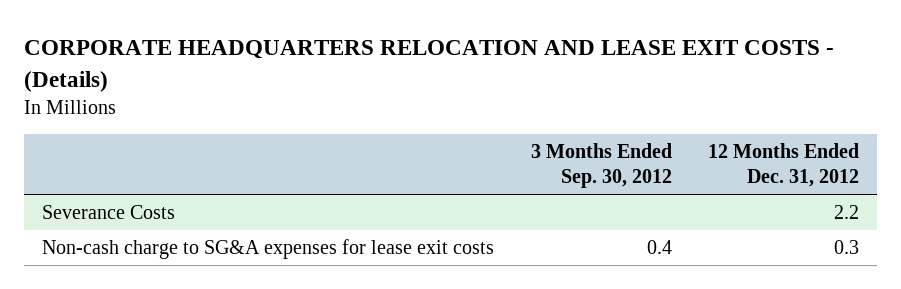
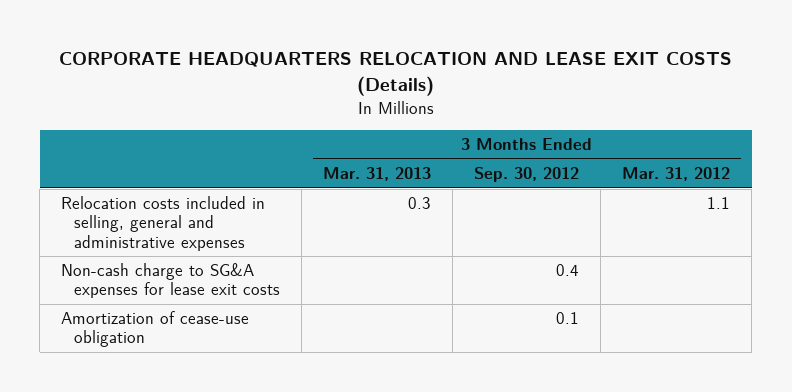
[23,40,834,92] CORPORATE HEADQUARTERS RELOCATION AND LEASE EXIT COSTS - (Details) -> [58,51,732,97] CORPORATE HEADQUARTERS RELOCATION AND LEASE EXIT COSTS (Details)
[707,143,859,188] 12 Months Ended Dec. 31, 2012 -> none
none -> [323,167,432,182] Mar. 31, 2013
none -> [622,167,731,182] Mar. 31, 2012
[42,205,176,220] Severance Costs -> [61,196,266,251] Relocation costs included in selling, general and administrative expenses
none -> [61,311,250,348] Amortization of cease-use obligation

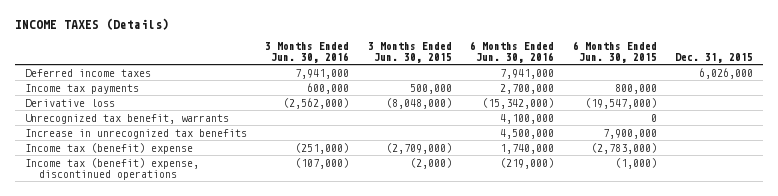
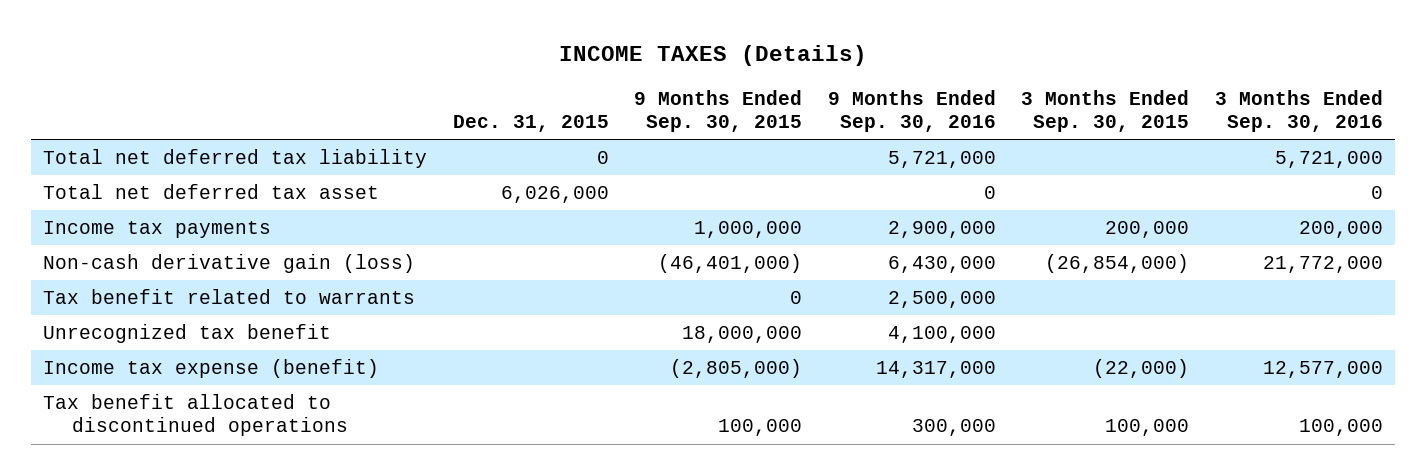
[265,41,350,63] 3 Months Ended Jun. 30, 2016 -> none
[367,41,452,63] 3 Months Ended Jun. 30, 2015 -> none
[470,40,555,63] 6 Months Ended Jun. 30, 2016 -> none
[572,40,657,63] 6 Months Ended Jun. 30, 2015 -> none
none -> [634,89,803,133] 9 Months Ended Sep. 30, 2015
none -> [827,89,996,133] 9 Months Ended Sep. 30, 2016
none -> [1021,89,1190,133] 3 Months Ended Sep. 30, 2015
none -> [1214,89,1383,133] 3 Months Ended Sep. 30, 2016
none -> [43,149,428,169] Total net deferred tax liability
[24,68,151,77] Deferred income taxes -> [43,184,380,200] Total net deferred tax asset
[24,98,115,107] Derivative loss -> [43,254,416,274] Non-cash derivative gain (loss)
[24,113,229,124] Unrecognized tax benefit, warrants -> [43,289,416,305] Tax benefit related to warrants
[24,128,247,139] Increase in unrecognized tax benefits -> [43,324,332,344] Unrecognized tax benefit
[24,142,193,154] Income tax (benefit) expense -> [43,359,380,379] Income tax expense (benefit)
[24,157,199,180] Income tax (benefit) expense, discontinued operations -> [43,394,348,437] Tax benefit allocated to discontinued operations

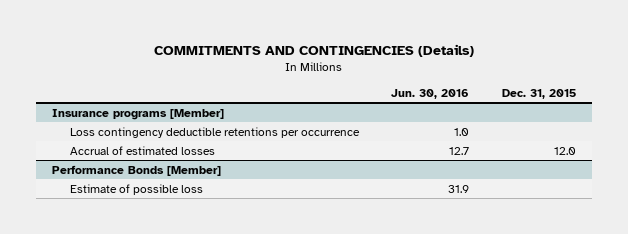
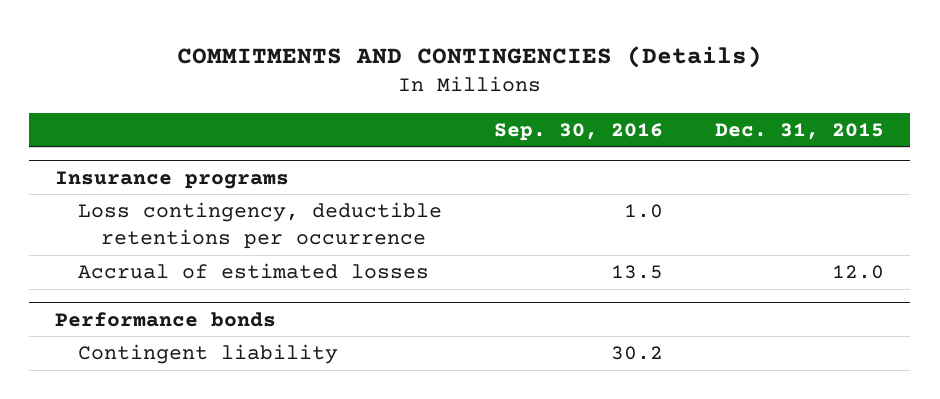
[391,88,470,99] Jun. 30, 2016 -> none
none -> [494,122,664,141] Sep. 30, 2016
[52,108,225,120] Insurance programs [Member] -> [55,170,290,189] Insurance programs
[69,126,360,138] Loss contingency deductible retentions per occurrence -> [78,201,443,250] Loss contingency, deductible retentions per occurrence
[52,164,222,176] Performance Bonds [Member] -> [55,311,277,327] Performance bonds
[69,183,203,195] Estimate of possible loss -> [78,343,339,364] Contingent liability

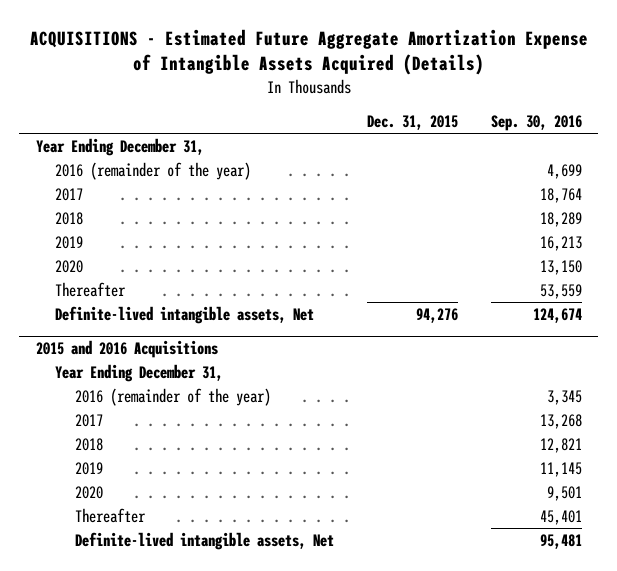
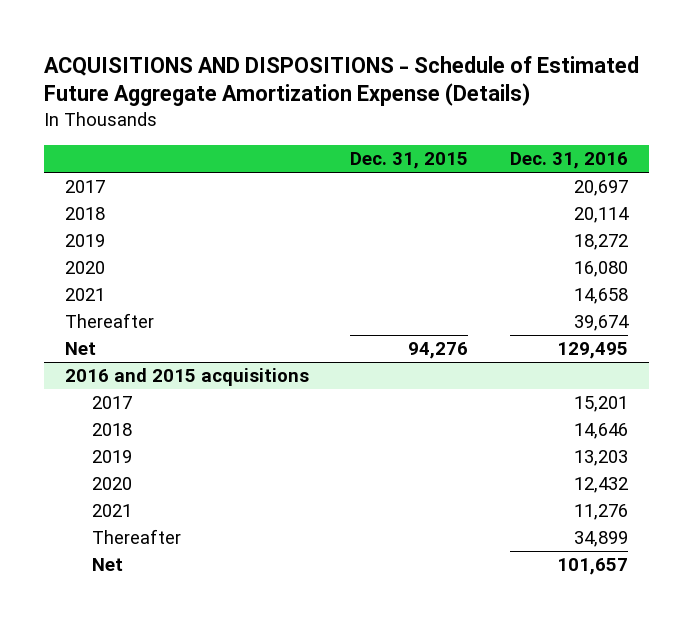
[29,28,588,76] ACQUISITIONS - Estimated Future Aggregate Amortization Expense of Intangible Assets Acquired (Details) -> [43,55,639,107] ACQUISITIONS AND DISPOSITIONS - Schedule of Estimated Future Aggregate Amortization Expense (Details)
[490,115,582,132] Sep. 30, 2016 -> none
none -> [509,152,628,170] Dec. 31, 2016
[35,137,204,156] Year Ending December 31, -> none
[55,161,252,180] 2016 (remainder of the year) -> none
none -> [64,288,105,302] 2021
[55,363,224,382] Year Ending December 31, -> none
[74,387,271,406] 2016 (remainder of the year) -> none
[55,305,315,324] Definite-lived intangible assets, Net -> [64,342,96,356] Net
[35,339,218,358] 2015 and 2016 Acquisitions -> [64,368,309,387] 2016 and 2015 acquisitions
none -> [91,504,132,518] 2021
[74,531,334,550] Definite-lived intangible assets, Net -> [91,558,123,572] Net

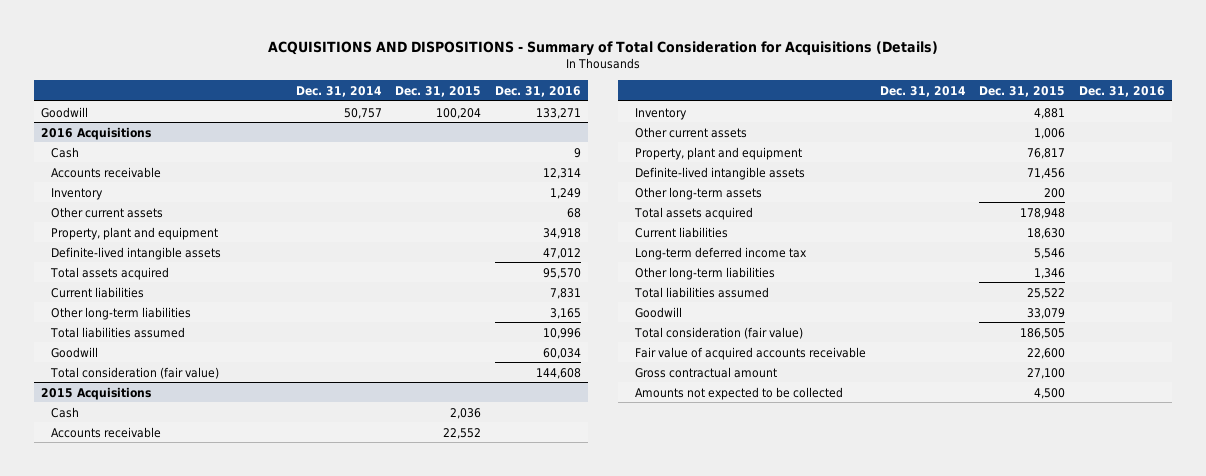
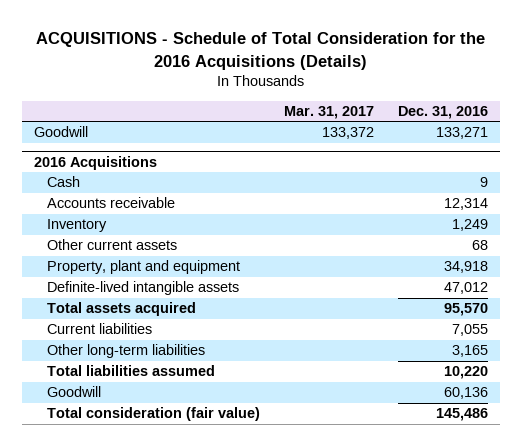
[267,41,938,57] ACQUISITIONS AND DISPOSITIONS - Summary of Total Consideration for Acquisitions (Details) -> [35,32,485,70] ACQUISITIONS - Schedule of Total Consideration for the 2016 Acquisitions (Details)
[295,85,382,97] Dec. 31, 2014 -> none
[395,85,482,97] Dec. 31, 2015 -> none
none -> [284,105,375,119] Mar. 31, 2017
[550,287,582,299] 7,831 -> [452,324,489,337] 7,055
[40,386,151,400] 2015 Acquisitions -> none
[51,406,80,418] Cash -> none
[51,426,162,438] Accounts receivable -> none
[634,107,687,120] Inventory -> none
[634,126,747,138] Other current assets -> none
[634,146,802,160] Property, plant and equipment -> none
[634,166,805,180] Definite-lived intangible assets -> none
[634,186,762,200] Other long-term assets -> none
[633,206,753,220] Total assets acquired -> none
[634,226,728,238] Current liabilities -> none
[634,246,807,260] Long-term deferred income tax -> none
[634,266,775,280] Other long-term liabilities -> none
[633,286,769,298] Total liabilities assumed -> none
[634,306,682,318] Goodwill -> none
[633,326,803,339] Total consideration (fair value) -> none
[634,346,866,360] Fair value of acquired accounts receivable -> none
[634,366,777,378] Gross contractual amount -> none
[634,386,843,400] Amounts not expected to be collected -> none
[543,327,582,339] 10,996 -> [444,366,489,380] 10,220
[543,347,582,359] 60,034 -> [444,387,489,400] 60,136
[536,367,582,379] 144,608 -> [436,408,489,422] 145,486

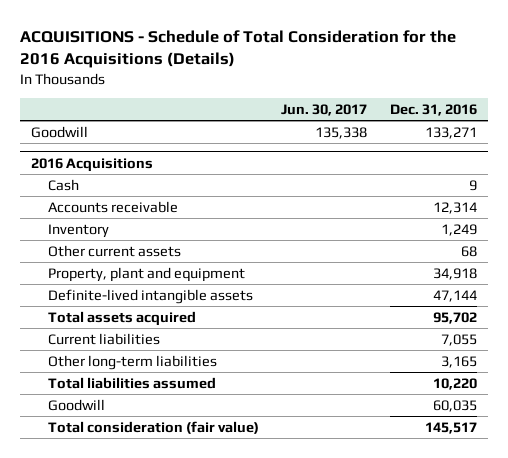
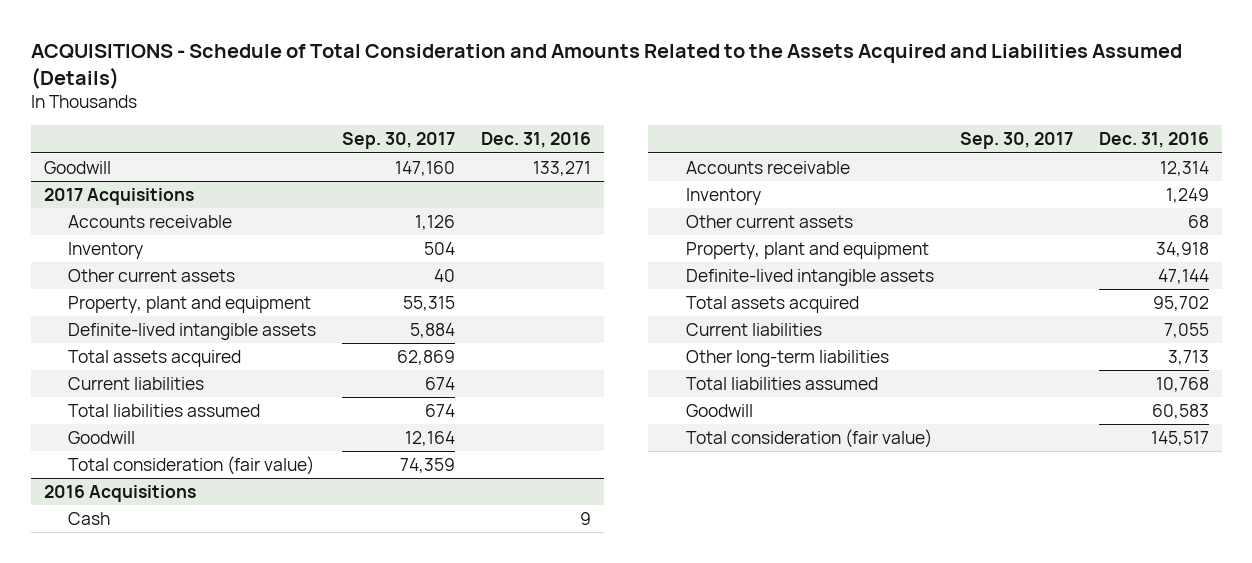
[20,30,457,69] ACQUISITIONS - Schedule of Total Consideration for the 2016 Acquisitions (Details) -> [30,43,1182,89] ACQUISITIONS - Schedule of Total Consideration and Amounts Related to the Assets Acquired and Liabilities Assumed (Details)
[281,103,368,116] Jun. 30, 2017 -> none
none -> [342,132,456,150] Sep. 30, 2017
none -> [43,187,194,205] 2017 Acquisitions
none -> [68,214,233,228] Accounts receivable
none -> [68,241,144,259] Inventory
none -> [68,268,236,282] Other current assets
none -> [68,295,312,313] Property, plant and equipment
none -> [68,322,317,340] Definite-lived intangible assets
none -> [68,349,242,367] Total assets acquired
none -> [68,376,205,390] Current liabilities
none -> [68,403,261,417] Total liabilities assumed
none -> [68,430,136,444] Goodwill
none -> [68,455,315,475] Total consideration (fair value)
[440,355,477,368] 3,165 -> [1167,349,1209,365] 3,713
[432,377,477,390] 10,220 -> [1155,376,1209,392] 10,768
[432,399,477,412] 60,035 -> [1151,403,1209,419] 60,583

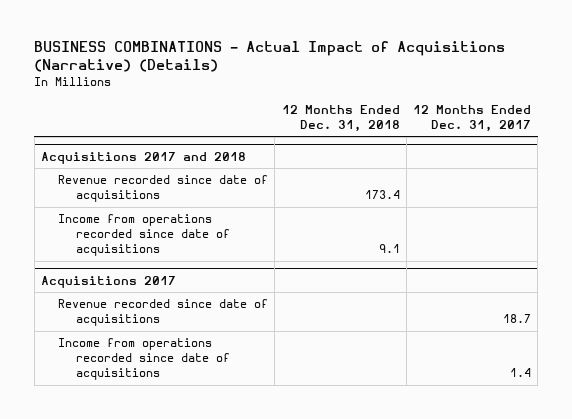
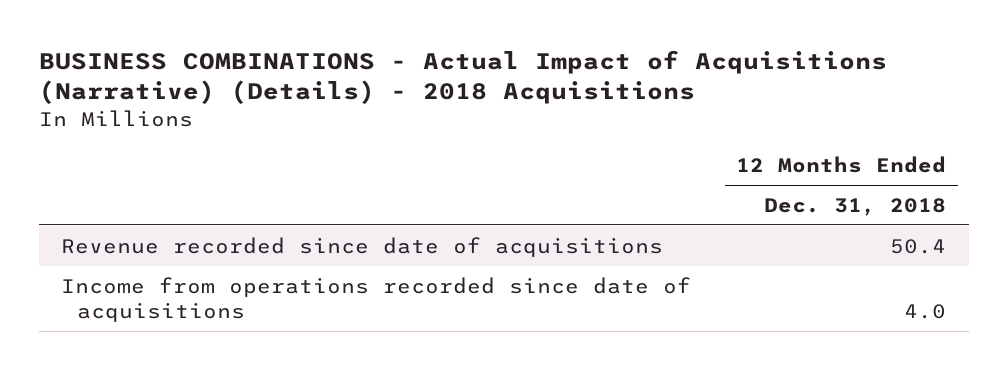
[34,41,506,73] BUSINESS COMBINATIONS - Actual Impact of Acquisitions (Narrative) (Details) -> [38,49,887,105] BUSINESS COMBINATIONS - Actual Impact of Acquisitions (Narrative) (Details) - 2018 Acquisitions
[412,105,531,132] 12 Months Ended Dec. 31, 2017 -> none
[41,151,247,164] Acquisitions 2017 and 2018 -> none
[58,175,269,203] Revenue recorded since date of acquisitions -> none
[58,214,230,257] Income from operations recorded since date of acquisitions -> none
[41,275,177,288] Acquisitions 2017 -> none
[58,299,269,327] Revenue recorded since date of acquisitions -> none
[58,338,230,381] Income from operations recorded since date of acquisitions -> none
none -> [61,236,664,257] Revenue recorded since date of acquisitions
none -> [61,276,692,322] Income from operations recorded since date of acquisitions

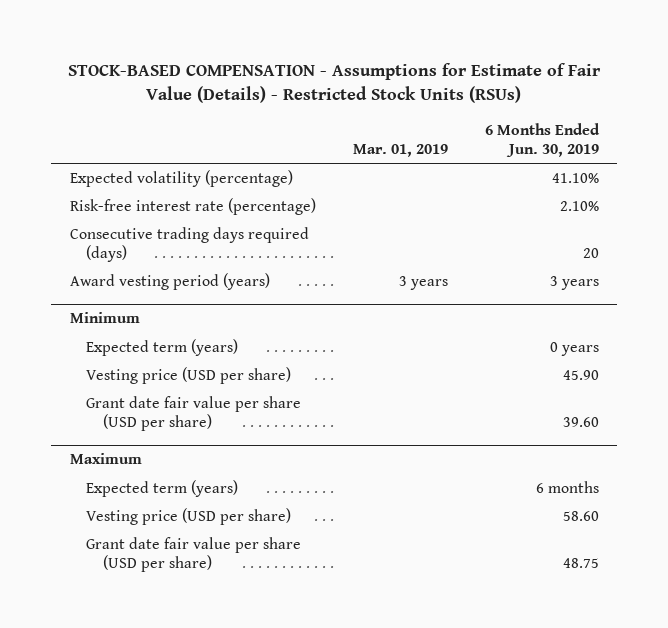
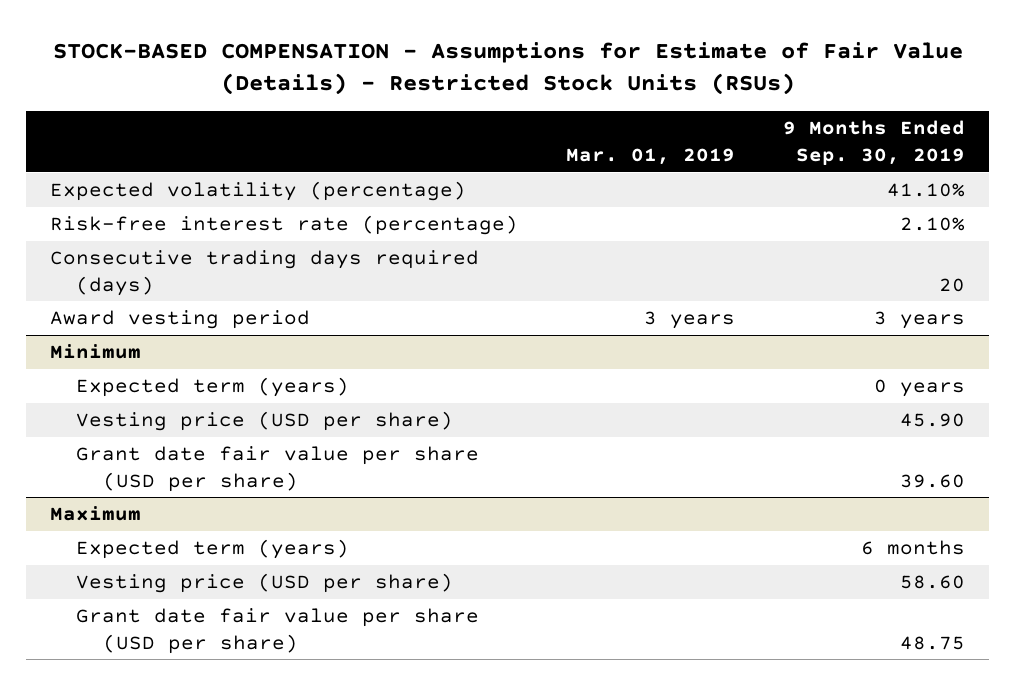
[484,122,600,158] 6 Months Ended Jun. 30, 2019 -> none
none -> [783,120,966,165] 9 Months Ended Sep. 30, 2019
[69,272,270,290] Award vesting period (years) -> [49,310,310,330] Award vesting period

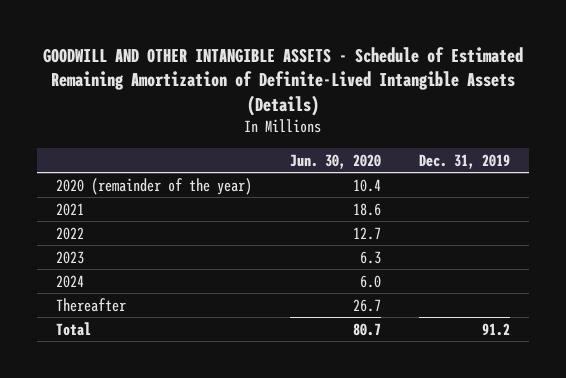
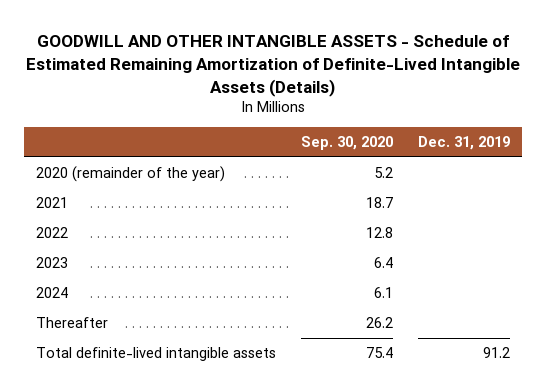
[289,153,381,169] Jun. 30, 2020 -> none
none -> [301,136,394,151] Sep. 30, 2020
[55,321,91,336] Total -> [36,346,277,361] Total definite-lived intangible assets

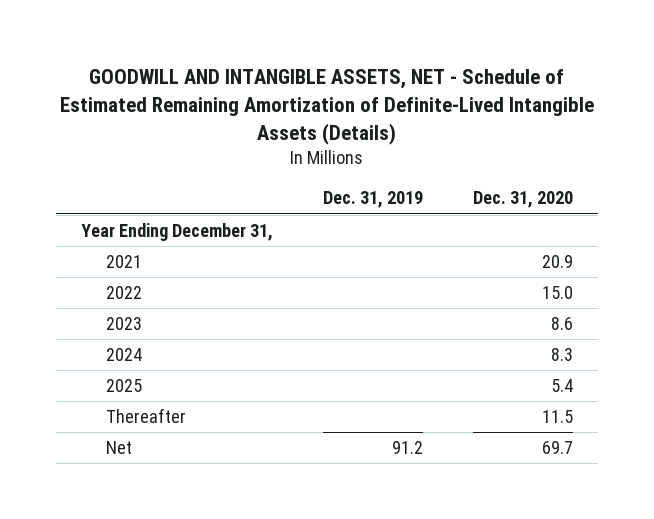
[26,34,521,97] GOODWILL AND OTHER INTANGIBLE ASSETS - Schedule of Estimated Remaining Amortization of Definite-Lived Intangible Assets (Details) -> [60,69,595,146] GOODWILL AND INTANGIBLE ASSETS, NET - Schedule of Estimated Remaining Amortization of Definite-Lived Intangible Assets (Details)
[301,136,394,151] Sep. 30, 2020 -> none
none -> [473,191,574,209] Dec. 31, 2020
[36,165,226,182] 2020 (remainder of the year) -> none
none -> [81,223,274,242] Year Ending December 31,
none -> [106,379,143,393] 2025
[36,346,277,361] Total definite-lived intangible assets -> [106,441,133,455] Net

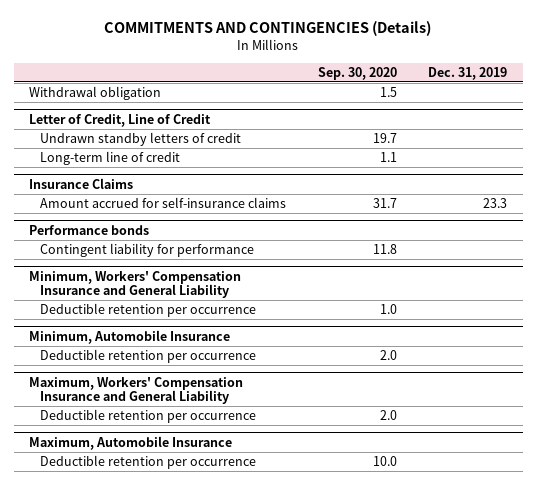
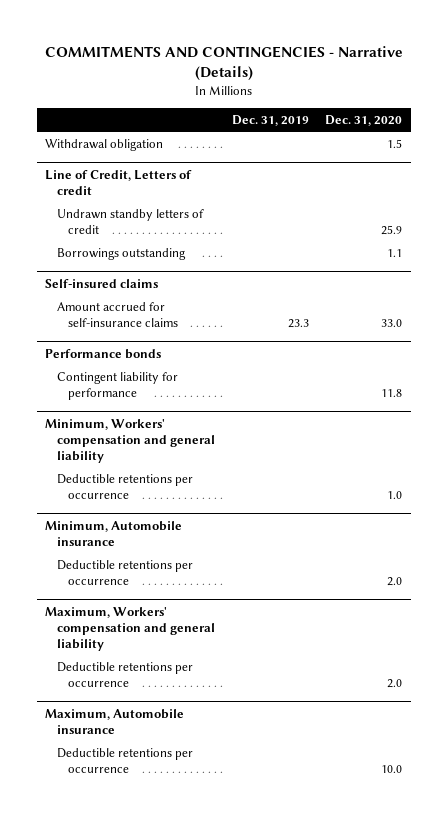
[104,21,432,37] COMMITMENTS AND CONTINGENCIES (Details) -> [44,46,403,82] COMMITMENTS AND CONTINGENCIES - Narrative (Details)
[317,66,397,80] Sep. 30, 2020 -> none
none -> [325,114,403,126] Dec. 31, 2020
[29,113,212,127] Letter of Credit, Line of Credit -> [45,169,193,195] Line of Credit, Letters of credit
[39,151,180,166] Long-term line of credit -> [56,247,186,260] Borrowings outstanding
[29,177,134,189] Insurance Claims -> [45,278,159,288] Self-insured claims
[29,270,242,299] Minimum, Workers' Compensation Insurance and General Liability -> [45,418,215,463] Minimum, Workers' compensation and general liability
[39,303,256,318] Deductible retention per occurrence -> [56,473,193,499] Deductible retentions per occurrence
[29,329,231,344] Minimum, Automobile Insurance -> [45,520,183,546] Minimum, Automobile insurance
[39,349,256,364] Deductible retention per occurrence -> [56,559,193,585] Deductible retentions per occurrence
[29,376,244,405] Maximum, Workers' Compensation Insurance and General Liability -> [45,606,215,651] Maximum, Workers' compensation and general liability
[39,409,256,424] Deductible retention per occurrence -> [56,661,193,687] Deductible retentions per occurrence
[29,435,233,450] Maximum, Automobile Insurance -> [45,708,185,734] Maximum, Automobile insurance
[39,455,256,470] Deductible retention per occurrence -> [56,747,193,773] Deductible retentions per occurrence

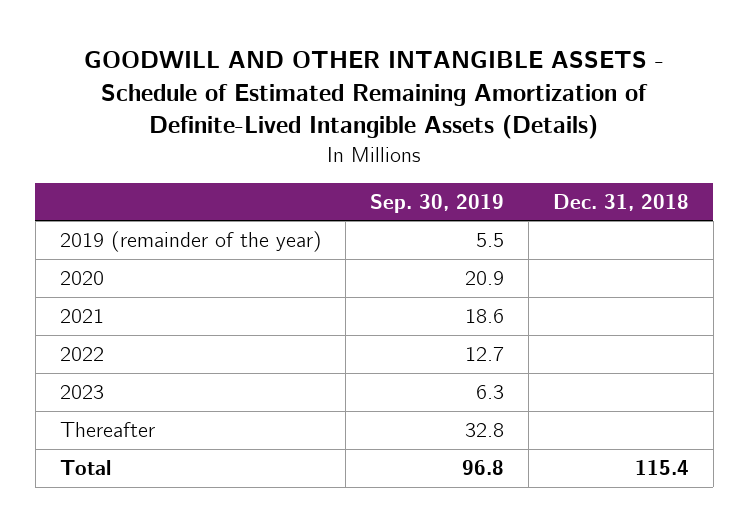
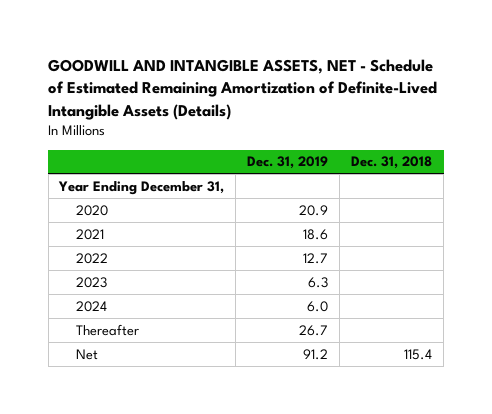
[84,51,665,140] GOODWILL AND OTHER INTANGIBLE ASSETS - Schedule of Estimated Remaining Amortization of Definite-Lived Intangible Assets (Details) -> [48,58,438,120] GOODWILL AND INTANGIBLE ASSETS, NET - Schedule of Estimated Remaining Amortization of Definite-Lived Intangible Assets (Details)
[370,193,505,213] Sep. 30, 2019 -> none
none -> [247,156,329,170] Dec. 31, 2019
[59,231,322,253] 2019 (remainder of the year) -> none
none -> [58,180,225,195] Year Ending December 31,
none -> [76,300,108,312] 2024
[59,460,111,476] Total -> [76,348,99,360] Net

